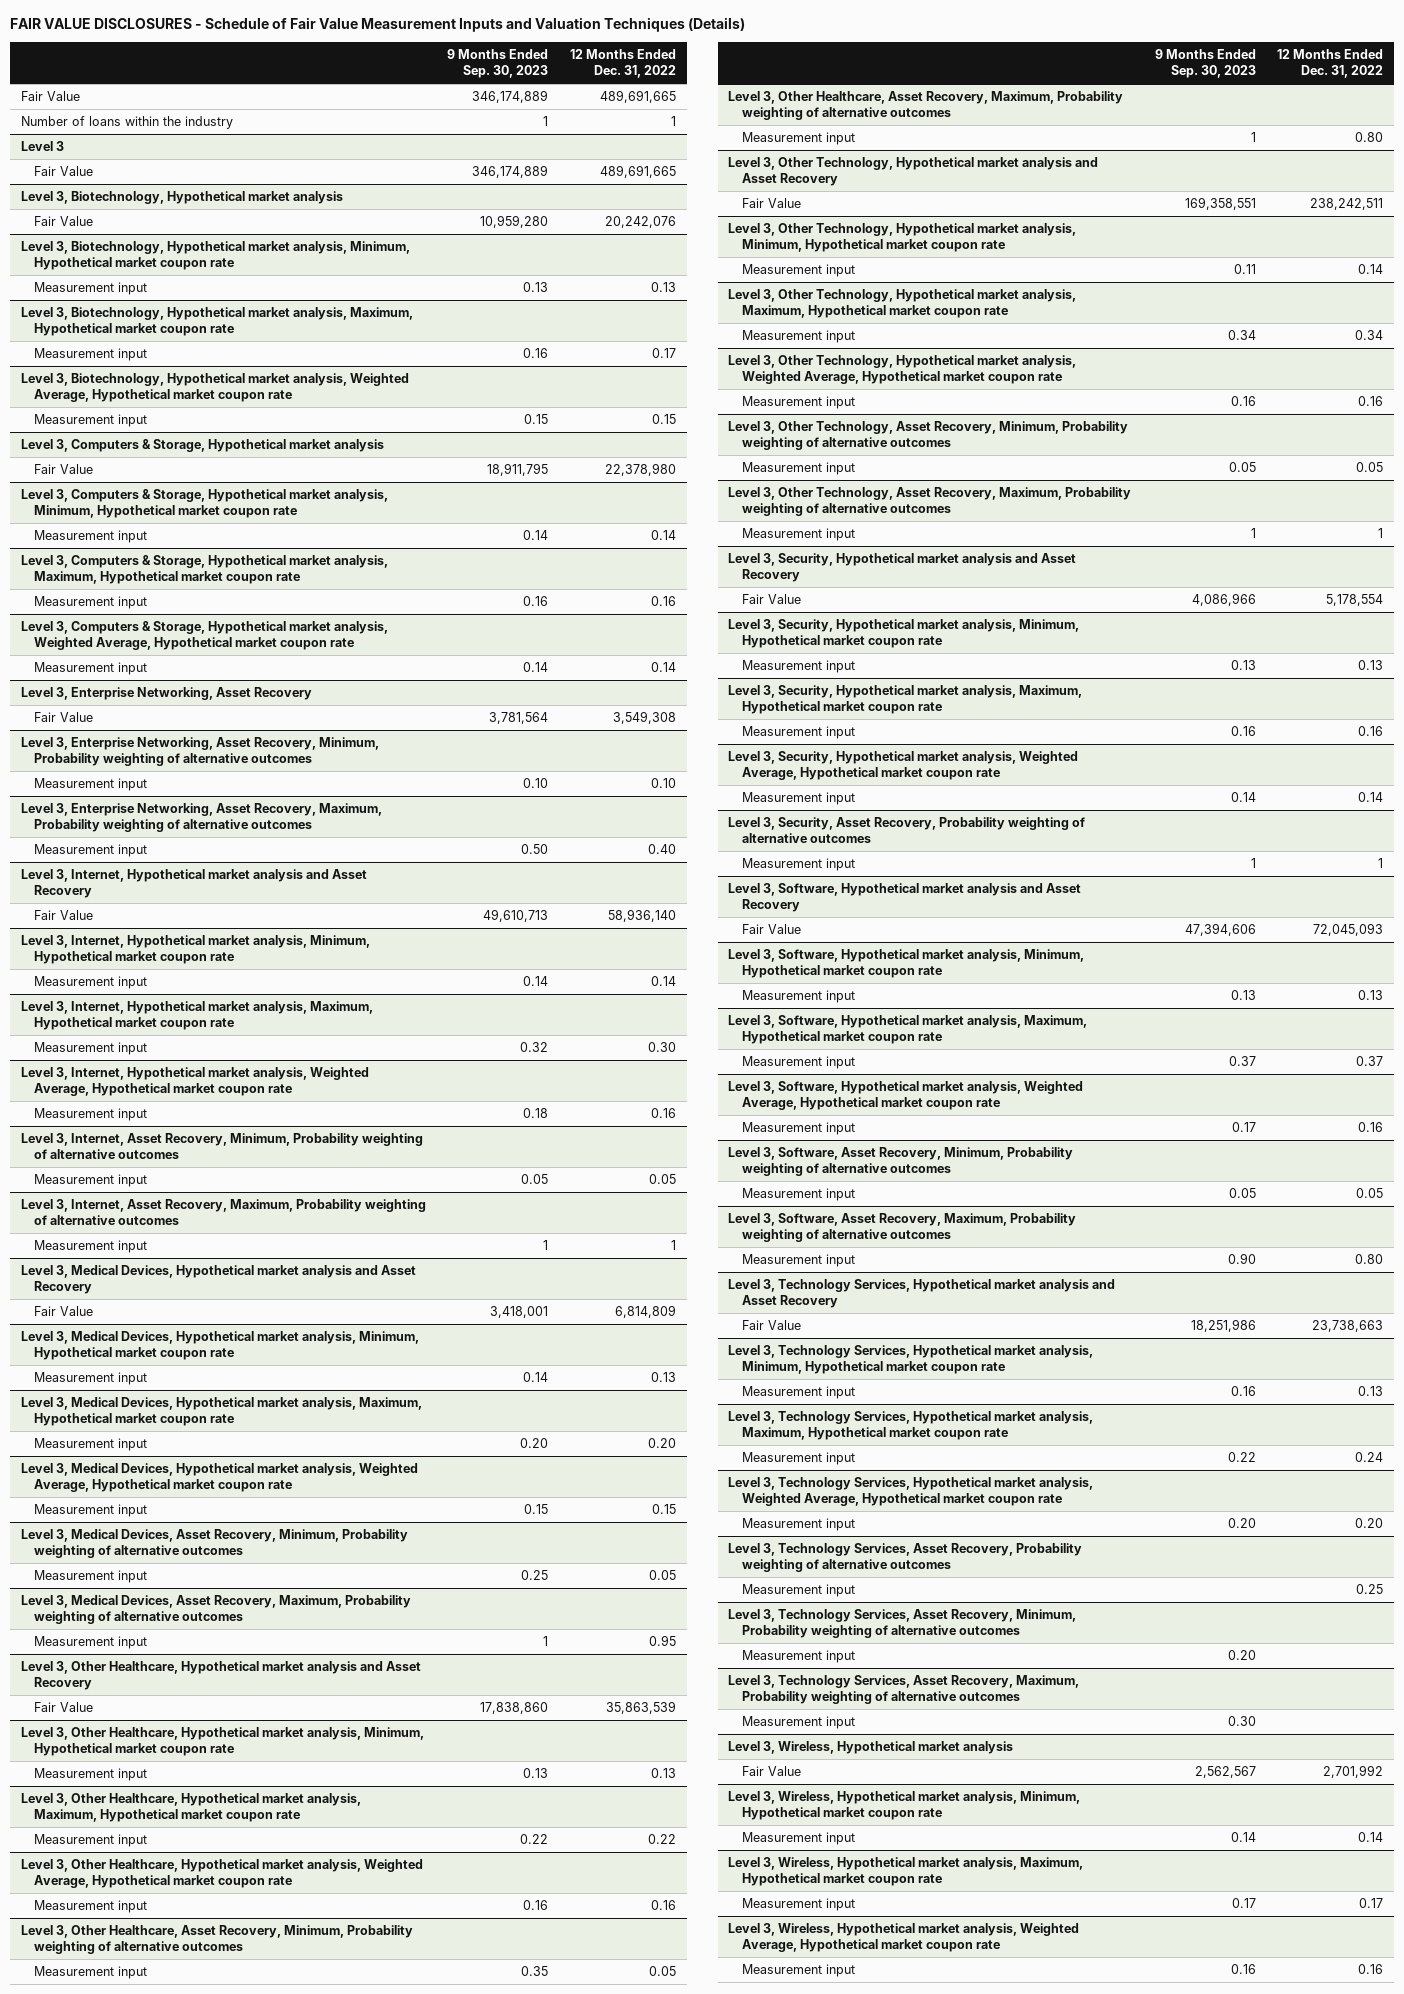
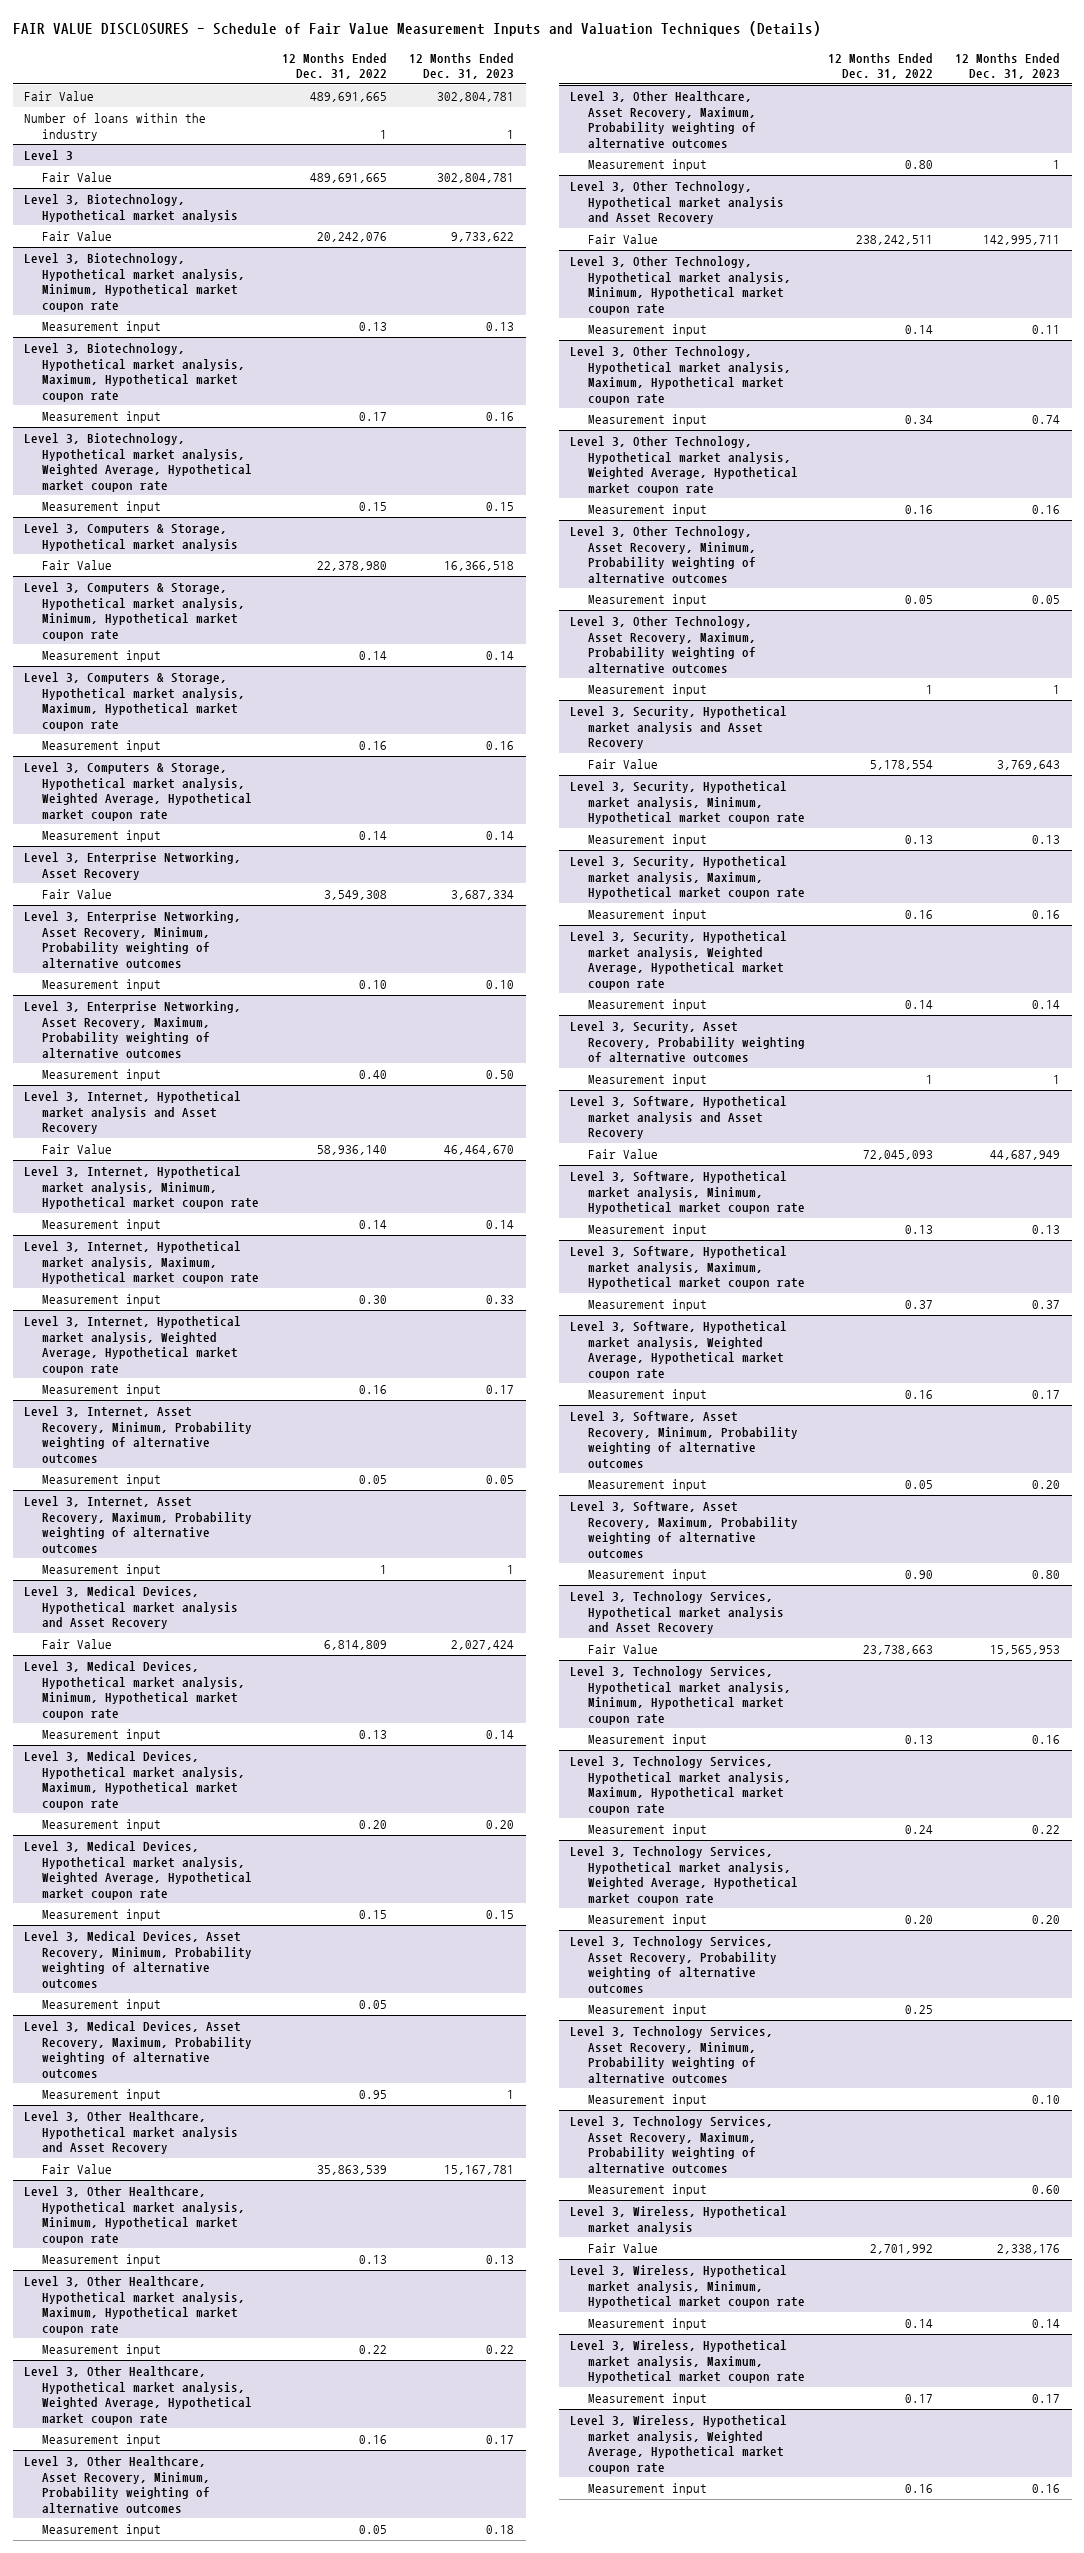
[447,49,549,78] 9 Months Ended Sep. 30, 2023 -> none
none -> [409,52,515,80] 12 Months Ended Dec. 31, 2023
[1355,1254,1384,1265] 0.80 -> [904,1570,933,1580] 0.90

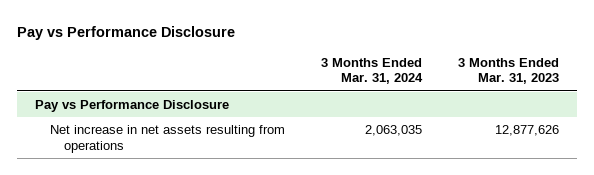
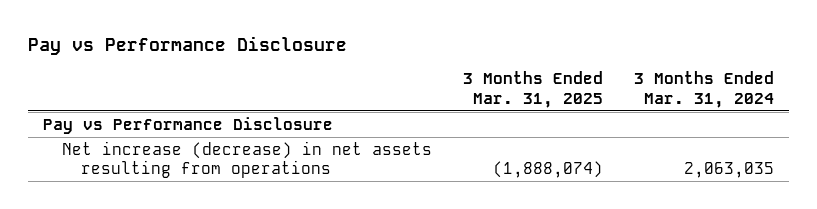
[457,57,559,85] 3 Months Ended Mar. 31, 2023 -> none
none -> [462,71,603,108] 3 Months Ended Mar. 31, 2025
[49,125,285,153] Net increase in net assets resulting from operations -> [62,140,433,179] Net increase (decrease) in net assets resulting from operations

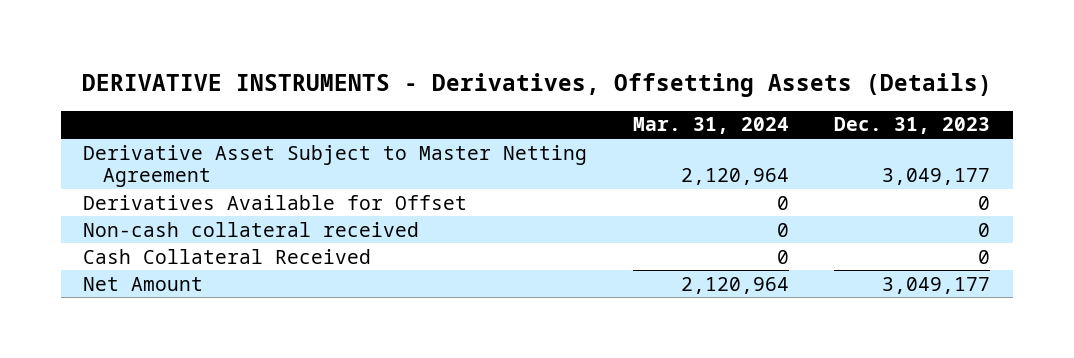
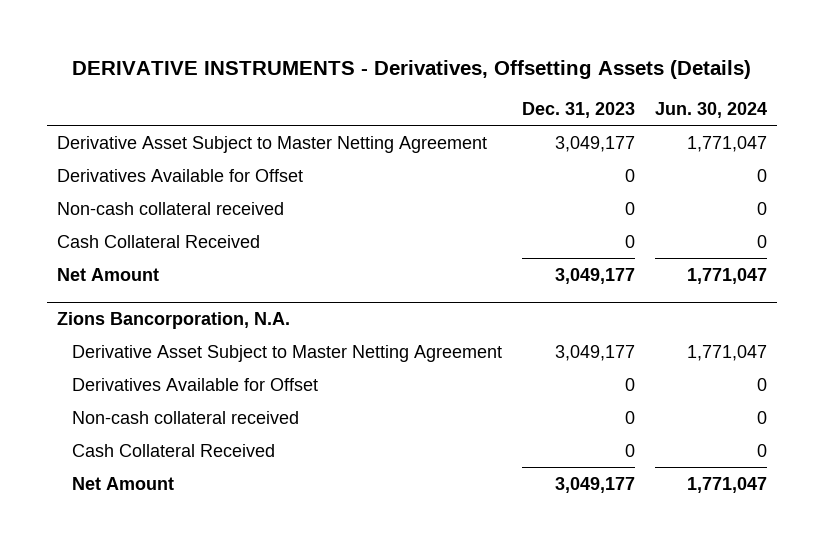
[632,117,789,135] Mar. 31, 2024 -> none
none -> [655,102,768,119] Jun. 30, 2024
none -> [57,312,291,330] Zions Bancorporation, N.A.
none -> [72,344,503,362] Derivative Asset Subject to Master Netting Agreement
none -> [72,377,319,391] Derivatives Available for Offset
none -> [72,410,300,424] Non-cash collateral received
none -> [72,443,276,457] Cash Collateral Received
none -> [72,476,175,490] Net Amount

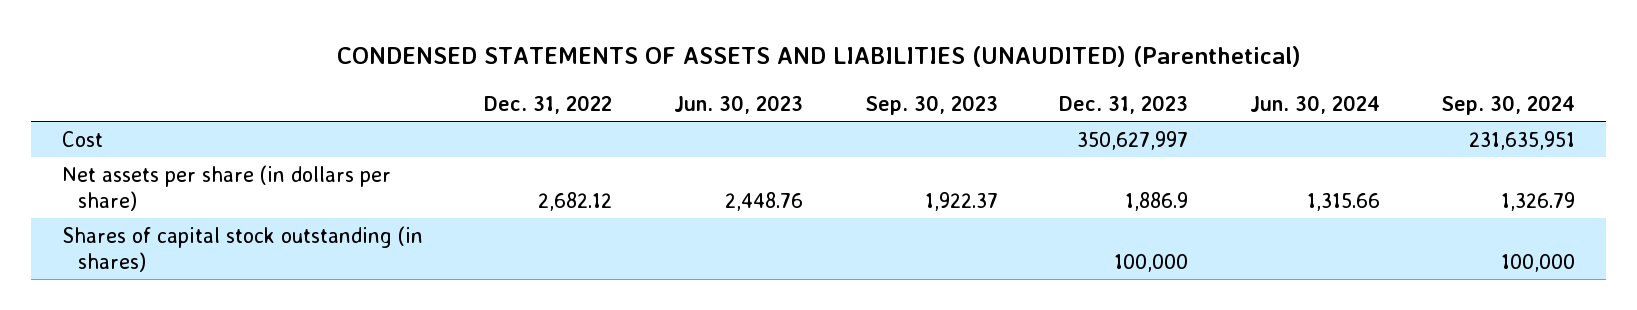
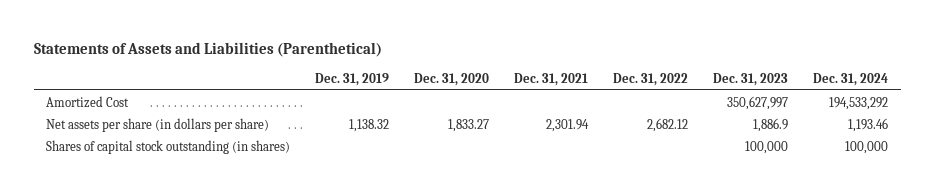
[336,46,1301,68] CONDENSED STATEMENTS OF ASSETS AND LIABILITIES (UNAUDITED) (Parenthetical) -> [33,42,382,58] Statements of Assets and Liabilities (Parenthetical)
[674,94,804,114] Jun. 30, 2023 -> none
[864,94,998,115] Sep. 30, 2023 -> none
[1249,94,1380,114] Jun. 30, 2024 -> none
[1441,94,1576,115] Sep. 30, 2024 -> none
none -> [315,72,390,86] Dec. 31, 2019
none -> [414,72,490,86] Dec. 31, 2020
none -> [514,72,589,86] Dec. 31, 2021
none -> [813,72,889,86] Dec. 31, 2024
[61,130,103,147] Cost -> [46,95,130,108] Amortized Cost

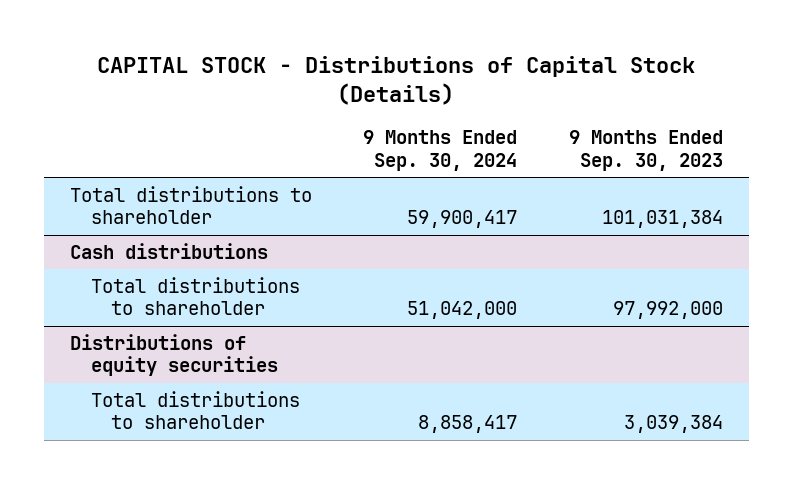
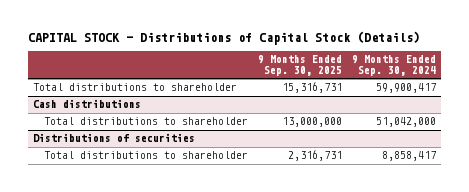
[569,130,724,171] 9 Months Ended Sep. 30, 2023 -> none
none -> [257,55,342,76] 9 Months Ended Sep. 30, 2025
[69,333,278,377] Distributions of equity securities -> [33,133,196,143] Distributions of securities

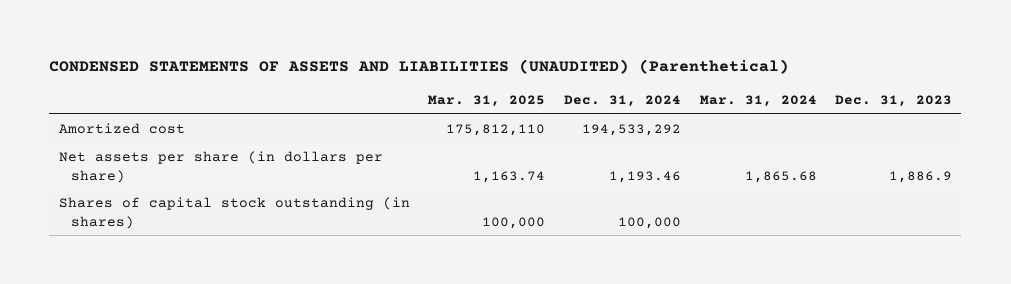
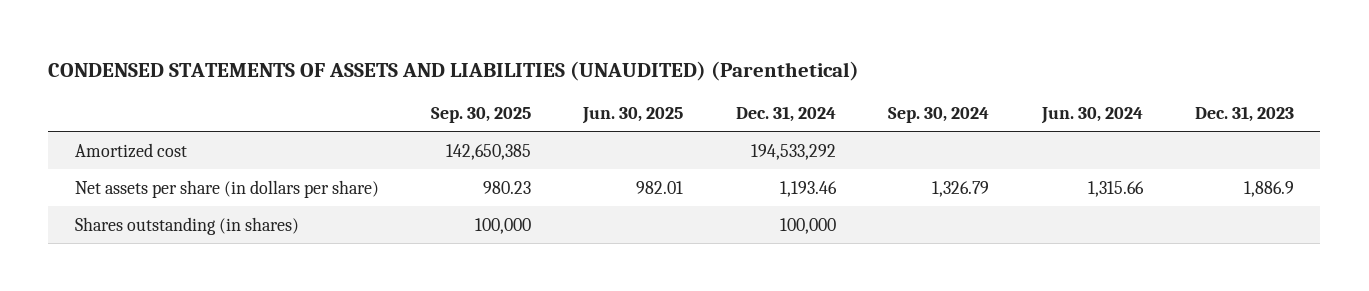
[428,94,546,107] Mar. 31, 2025 -> none
[699,94,817,107] Mar. 31, 2024 -> none
none -> [430,107,531,124] Sep. 30, 2025
none -> [582,107,684,125] Jun. 30, 2025
none -> [888,107,990,124] Sep. 30, 2024
none -> [1040,107,1143,125] Jun. 30, 2024
[58,197,410,229] Shares of capital stock outstanding (in shares) -> [74,216,299,235] Shares outstanding (in shares)

